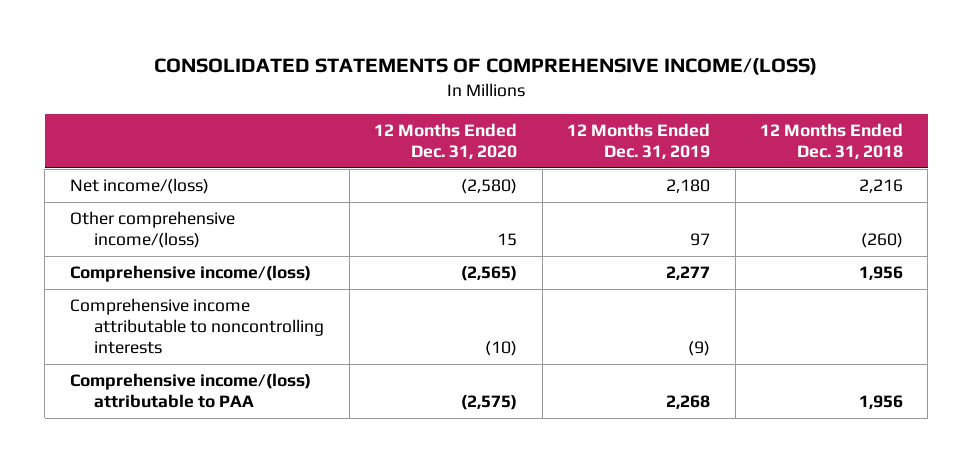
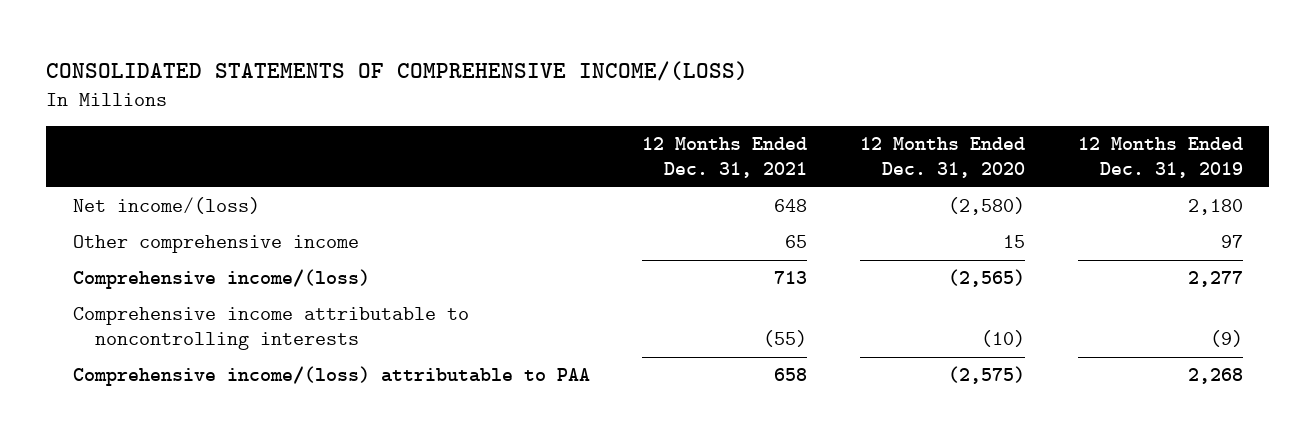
[760,123,904,160] 12 Months Ended Dec. 31, 2018 -> none
none -> [642,136,808,179] 12 Months Ended Dec. 31, 2021
[69,211,235,249] Other comprehensive income/(loss) -> [72,235,359,254] Other comprehensive income

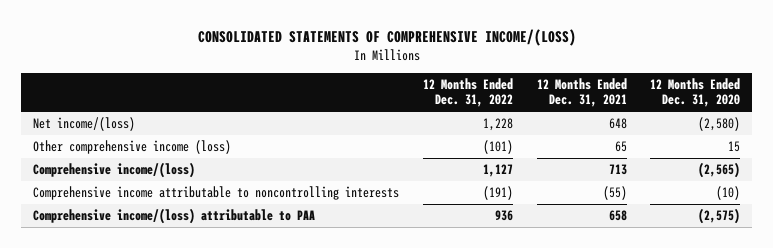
[1077,136,1243,179] 12 Months Ended Dec. 31, 2019 -> none
none -> [422,77,513,108] 12 Months Ended Dec. 31, 2022
[72,235,359,254] Other comprehensive income -> [33,140,232,155] Other comprehensive income (loss)

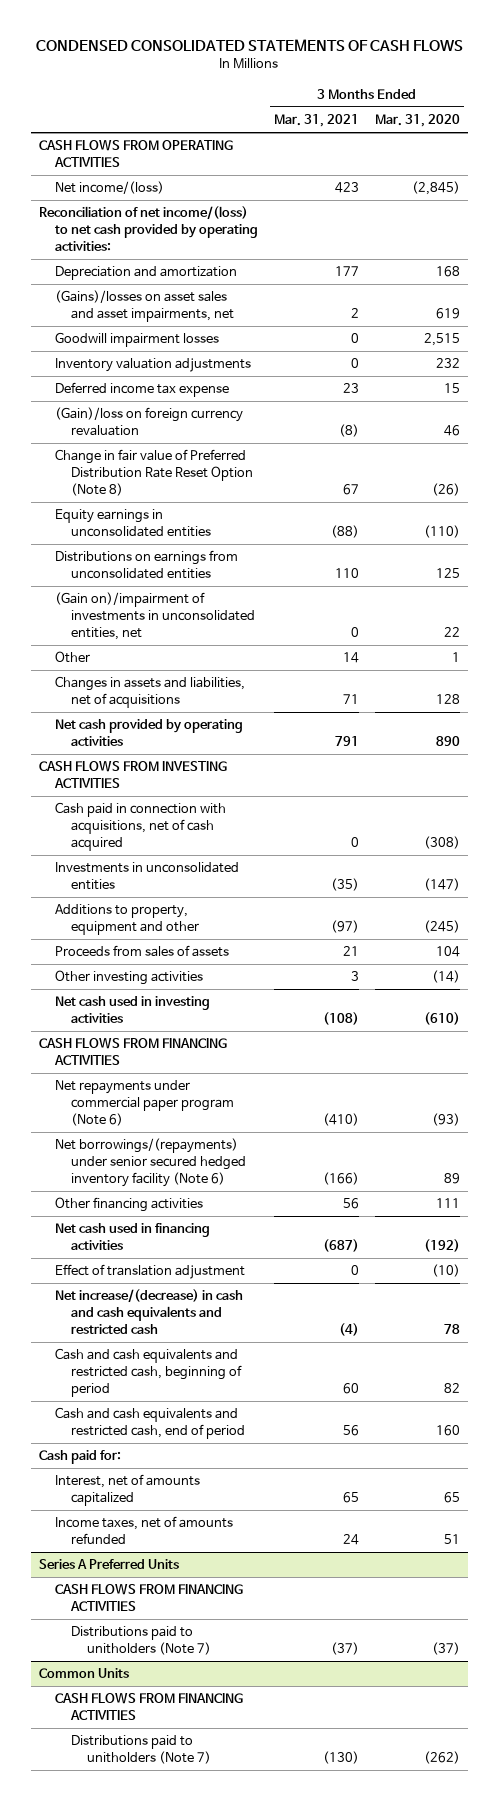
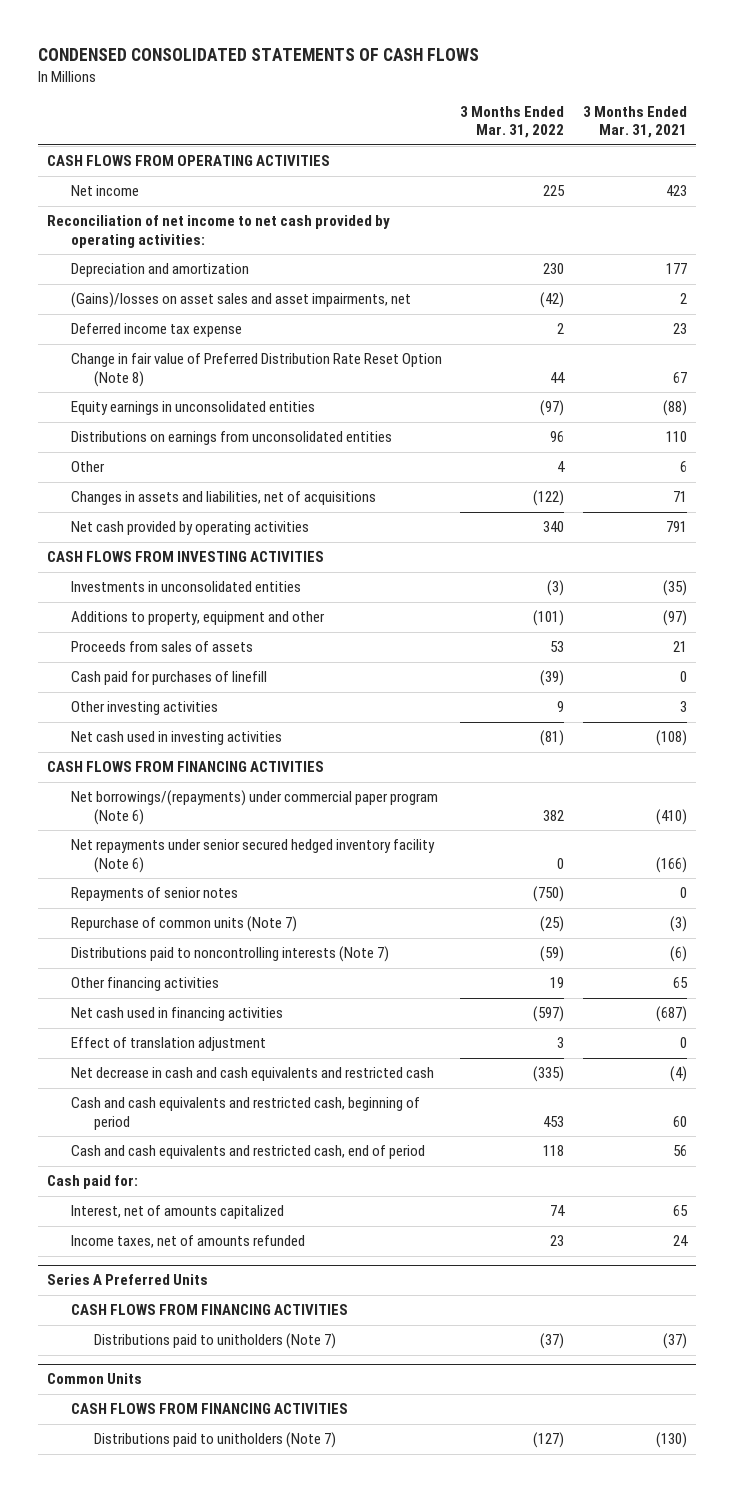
[374,114,460,128] Mar. 31, 2020 -> none
none -> [460,106,565,139] 3 Months Ended Mar. 31, 2022
[54,181,164,195] Net income/(loss) -> [70,185,139,197] Net income
[38,206,258,251] Reconciliation of net income/(loss) to net cash provided by operating activities: -> [47,215,391,248] Reconciliation of net income to net cash provided by operating activities:
[54,332,219,348] Goodwill impairment losses -> none
[54,358,251,373] Inventory valuation adjustments -> none
[54,407,243,437] (Gain)/loss on foreign currency revaluation -> none
[54,592,255,640] (Gain on)/impairment of investments in unconsolidated entities, net -> none
[342,652,359,664] 14 -> [679,461,687,473] 6
[54,802,226,851] Cash paid in connection with acquisitions, net of cash acquired -> none
none -> [70,671,267,686] Cash paid for purchases of linefill
[54,1080,234,1126] Net repayments under commercial paper program (Note 6) -> [70,790,438,825] Net borrowings/(repayments) under commercial paper program (Note 6)
[54,1138,246,1187] Net borrowings/(repayments) under senior secured hedged inventory facility (Note 6) -> [70,839,435,873] Net repayments under senior secured hedged inventory facility (Note 6)
none -> [70,887,238,902] Repayments of senior notes
none -> [70,916,297,933] Repurchase of common units (Note 7)
none -> [70,946,389,963] Distributions paid to noncontrolling interests (Note 7)
[342,1198,359,1210] 56 -> [672,977,688,989] 65
[54,1289,243,1334] Net increase/(decrease) in cash and cash equivalents and restricted cash -> [70,1067,434,1082] Net decrease in cash and cash equivalents and restricted cash

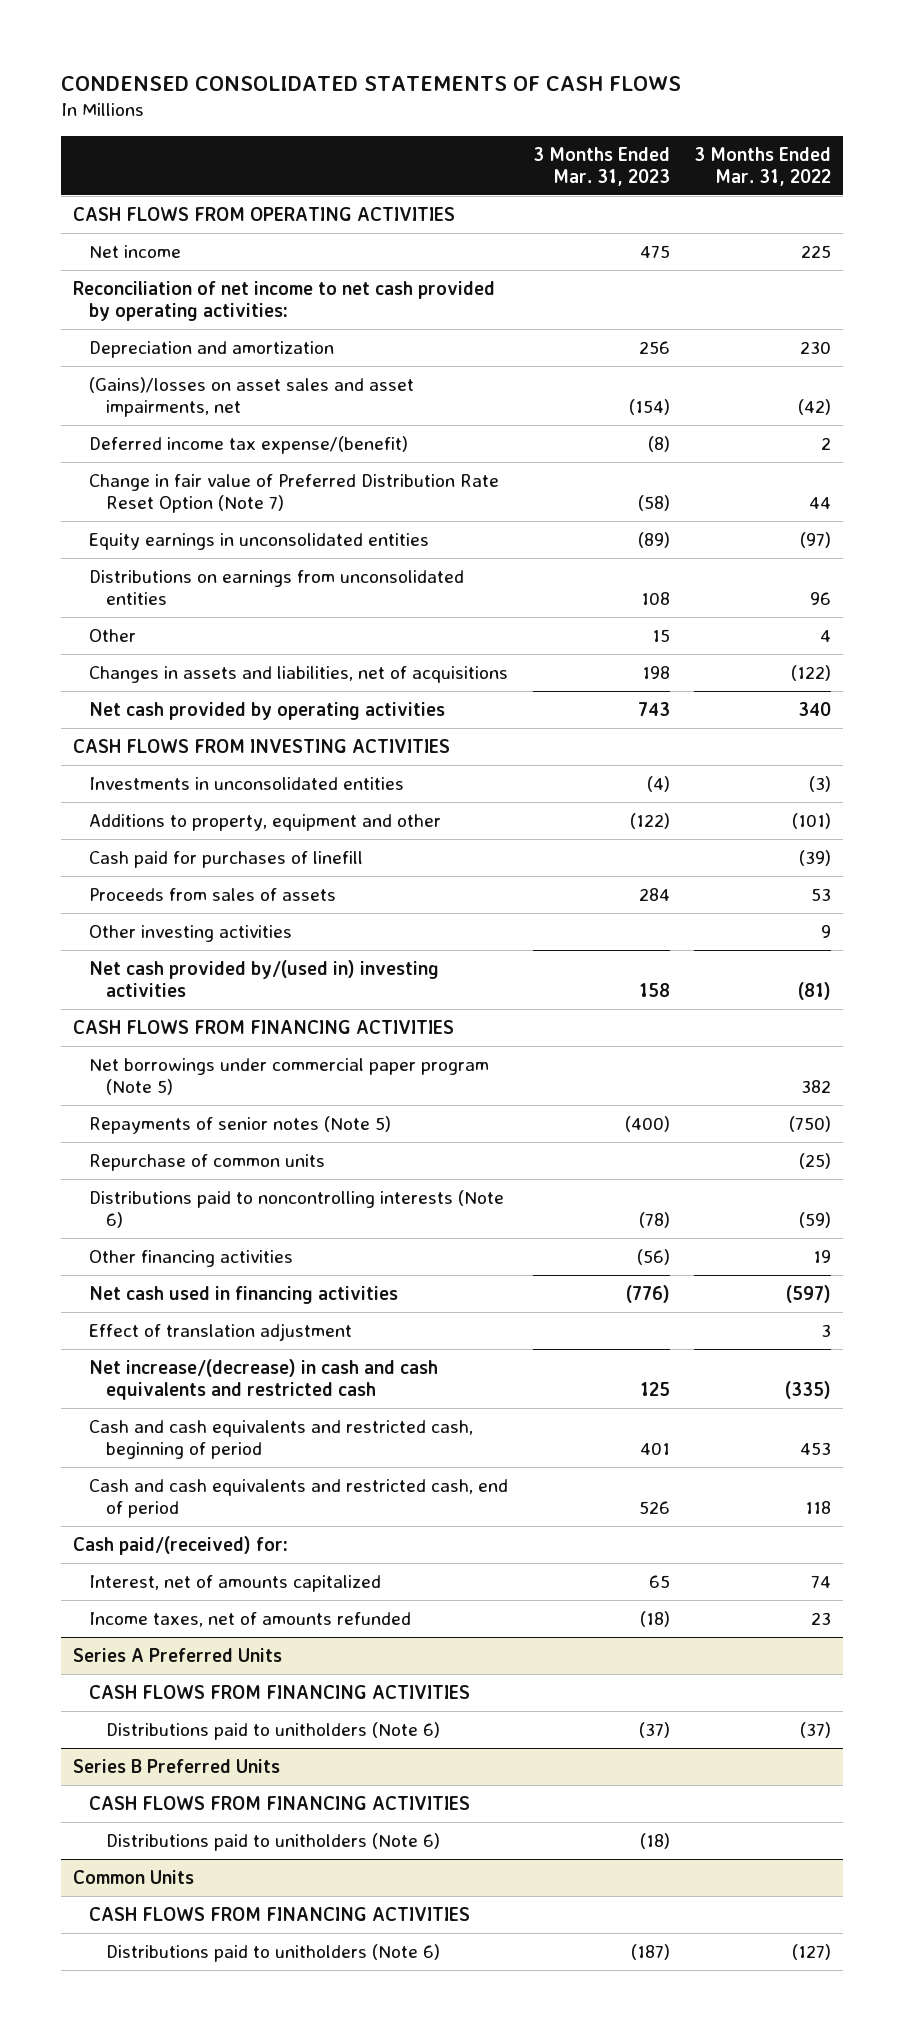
[582,106,687,139] 3 Months Ended Mar. 31, 2021 -> none
none -> [532,146,670,186] 3 Months Ended Mar. 31, 2023
[70,323,242,338] Deferred income tax expense -> [89,435,409,454] Deferred income tax expense/(benefit)
[70,353,442,387] Change in fair value of Preferred Distribution Rate Reset Option (Note 8) -> [89,473,500,514] Change in fair value of Preferred Distribution Rate Reset Option (Note 7)
[70,641,253,653] Proceeds from sales of assets -> [89,887,337,901] Proceeds from sales of assets
[70,731,282,746] Net cash used in investing activities -> [89,959,440,998] Net cash provided by/(used in) investing activities
[70,839,435,873] Net repayments under senior secured hedged inventory facility (Note 6) -> none
[70,790,438,825] Net borrowings/(repayments) under commercial paper program (Note 6) -> [89,1057,490,1096] Net borrowings under commercial paper program (Note 5)
[70,887,238,902] Repayments of senior notes -> [89,1115,392,1134] Repayments of senior notes (Note 5)
[70,916,297,933] Repurchase of common units (Note 7) -> [89,1153,326,1171] Repurchase of common units
[70,946,389,963] Distributions paid to noncontrolling interests (Note 7) -> [89,1189,505,1229] Distributions paid to noncontrolling interests (Note 6)
[70,1067,434,1082] Net decrease in cash and cash equivalents and restricted cash -> [89,1358,439,1401] Net increase/(decrease) in cash and cash equivalents and restricted cash
[47,1175,139,1190] Cash paid for: -> [73,1535,289,1555] Cash paid/(received) for:
[94,1333,337,1350] Distributions paid to unitholders (Note 7) -> [105,1721,440,1740] Distributions paid to unitholders (Note 6)
none -> [73,1758,281,1773] Series B Preferred Units
none -> [89,1795,471,1810] CASH FLOWS FROM FINANCING ACTIVITIES
none -> [105,1832,440,1851] Distributions paid to unitholders (Note 6)
[94,1432,337,1449] Distributions paid to unitholders (Note 7) -> [105,1943,440,1962] Distributions paid to unitholders (Note 6)

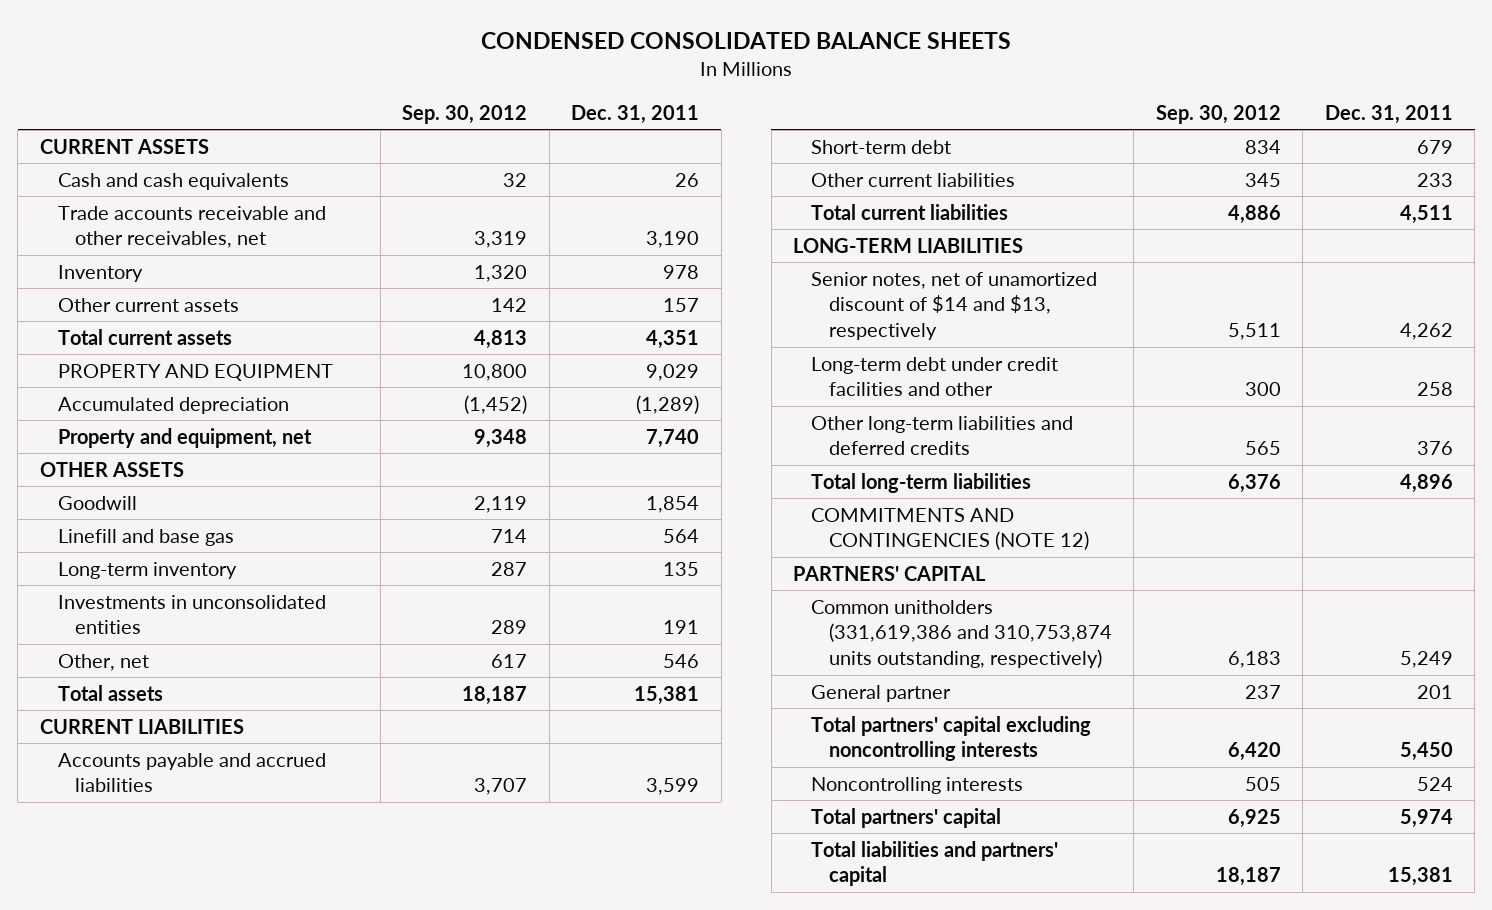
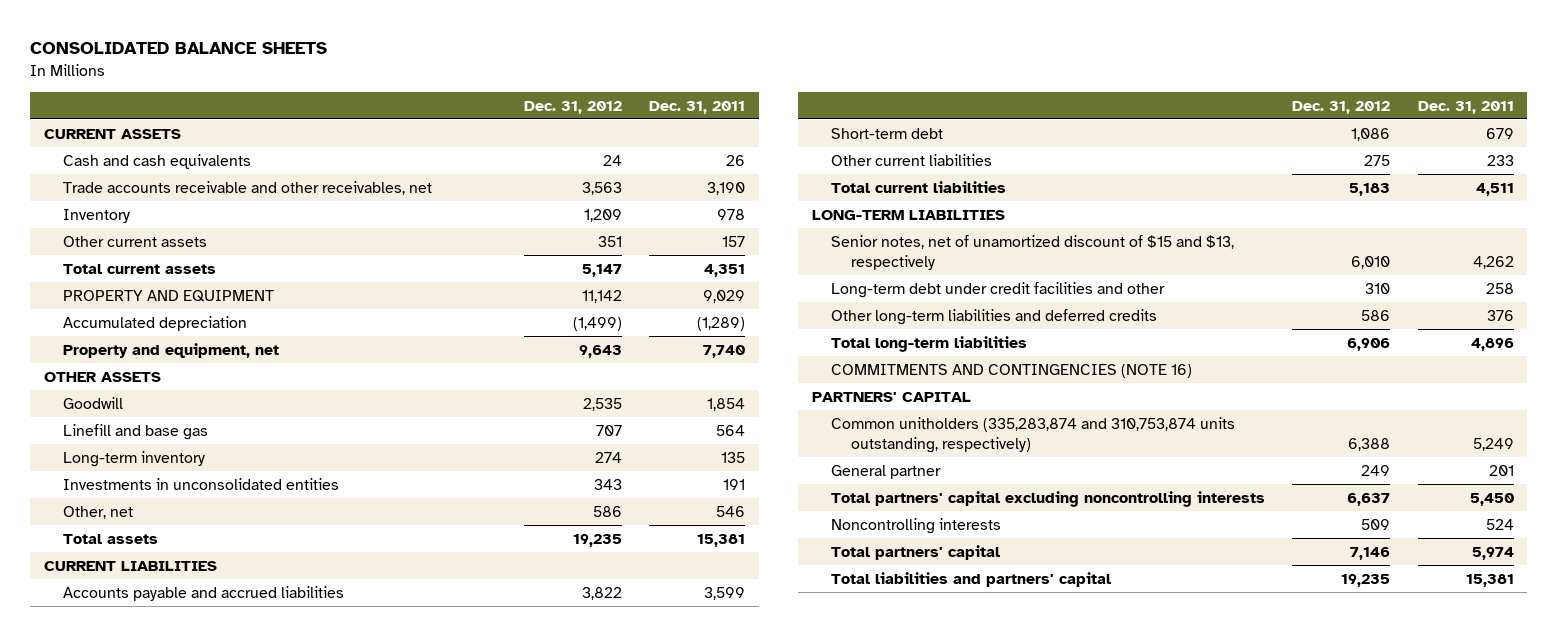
[481,31,1012,49] CONDENSED CONSOLIDATED BALANCE SHEETS -> [29,42,327,55] CONSOLIDATED BALANCE SHEETS
[402,104,528,124] Sep. 30, 2012 -> none
none -> [524,100,623,114] Dec. 31, 2012
[811,271,1098,341] Senior notes, net of unamortized discount of $14 and $13, respectively -> [831,235,1235,270] Senior notes, net of unamortized discount of $15 and $13, respectively
[811,507,1089,551] COMMITMENTS AND CONTINGENCIES (NOTE 12) -> [831,364,1193,379] COMMITMENTS AND CONTINGENCIES (NOTE 16)
[811,599,1112,669] Common unitholders (331,619,386 and 310,753,874 units outstanding, respectively) -> [831,417,1236,453] Common unitholders (335,283,874 and 310,753,874 units outstanding, respectively)

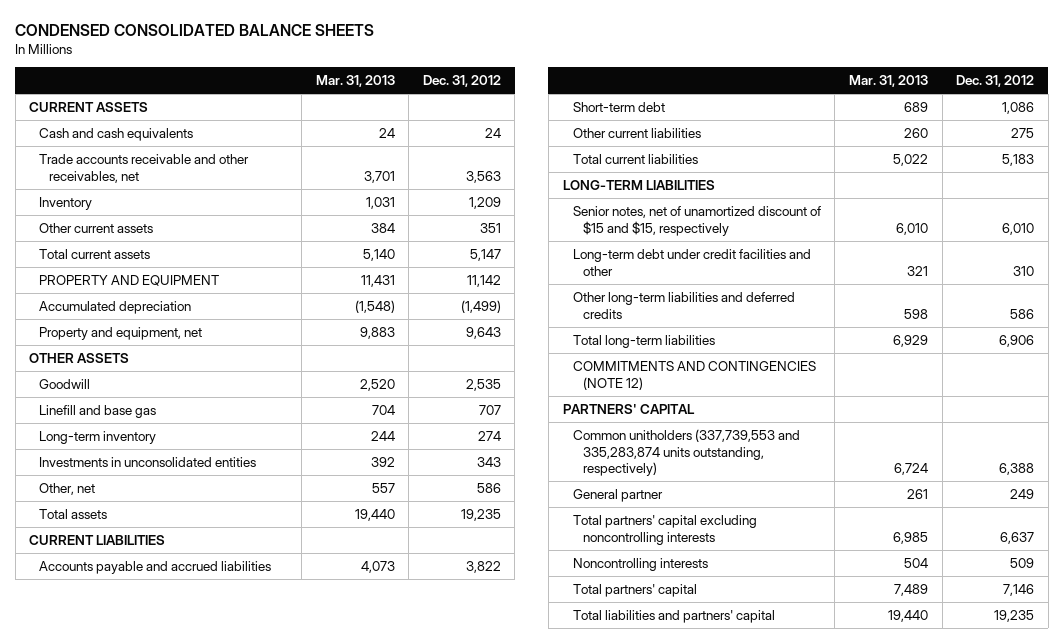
[29,42,327,55] CONSOLIDATED BALANCE SHEETS -> [15,23,375,36] CONDENSED CONSOLIDATED BALANCE SHEETS
[649,100,746,114] Dec. 31, 2011 -> none
none -> [315,75,395,88] Mar. 31, 2013
[831,235,1235,270] Senior notes, net of unamortized discount of $15 and $13, respectively -> [572,205,821,236] Senior notes, net of unamortized discount of $15 and $15, respectively
[831,364,1193,379] COMMITMENTS AND CONTINGENCIES (NOTE 16) -> [572,360,816,390] COMMITMENTS AND CONTINGENCIES (NOTE 12)
[831,417,1236,453] Common unitholders (335,283,874 and 310,753,874 units outstanding, respectively) -> [572,428,800,477] Common unitholders (337,739,553 and 335,283,874 units outstanding, respectively)

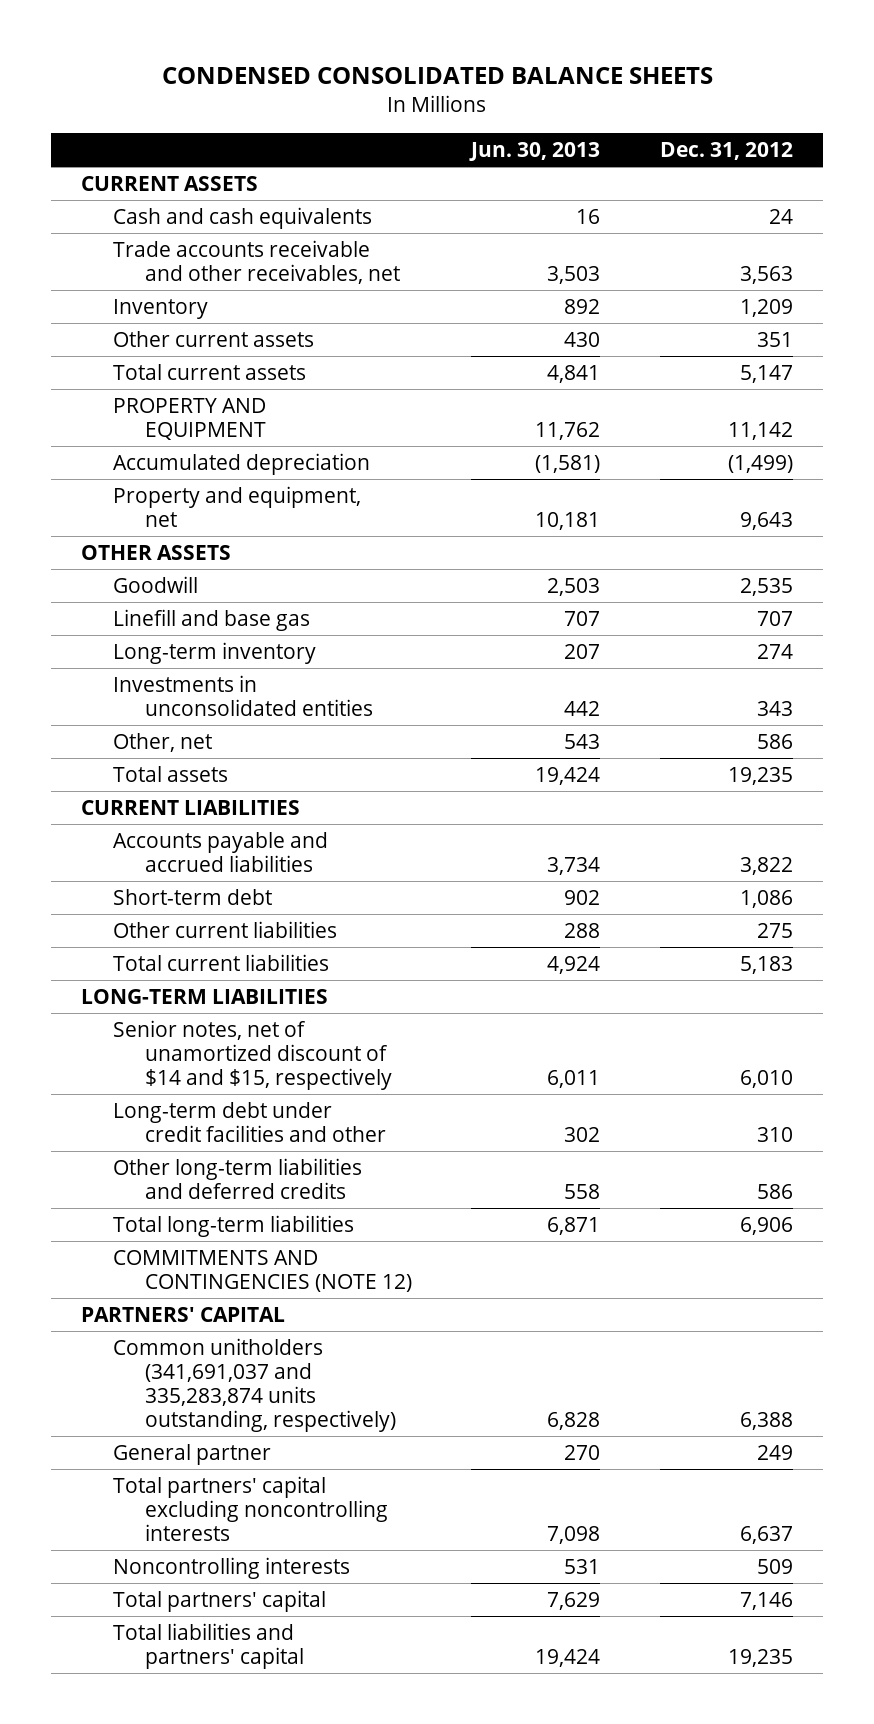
[315,75,395,88] Mar. 31, 2013 -> none
none -> [469,141,601,161] Jun. 30, 2013
[572,205,821,236] Senior notes, net of unamortized discount of $15 and $15, respectively -> [112,1020,392,1091] Senior notes, net of unamortized discount of $14 and $15, respectively
[572,428,800,477] Common unitholders (337,739,553 and 335,283,874 units outstanding, respectively) -> [112,1338,396,1433] Common unitholders (341,691,037 and 335,283,874 units outstanding, respectively)

